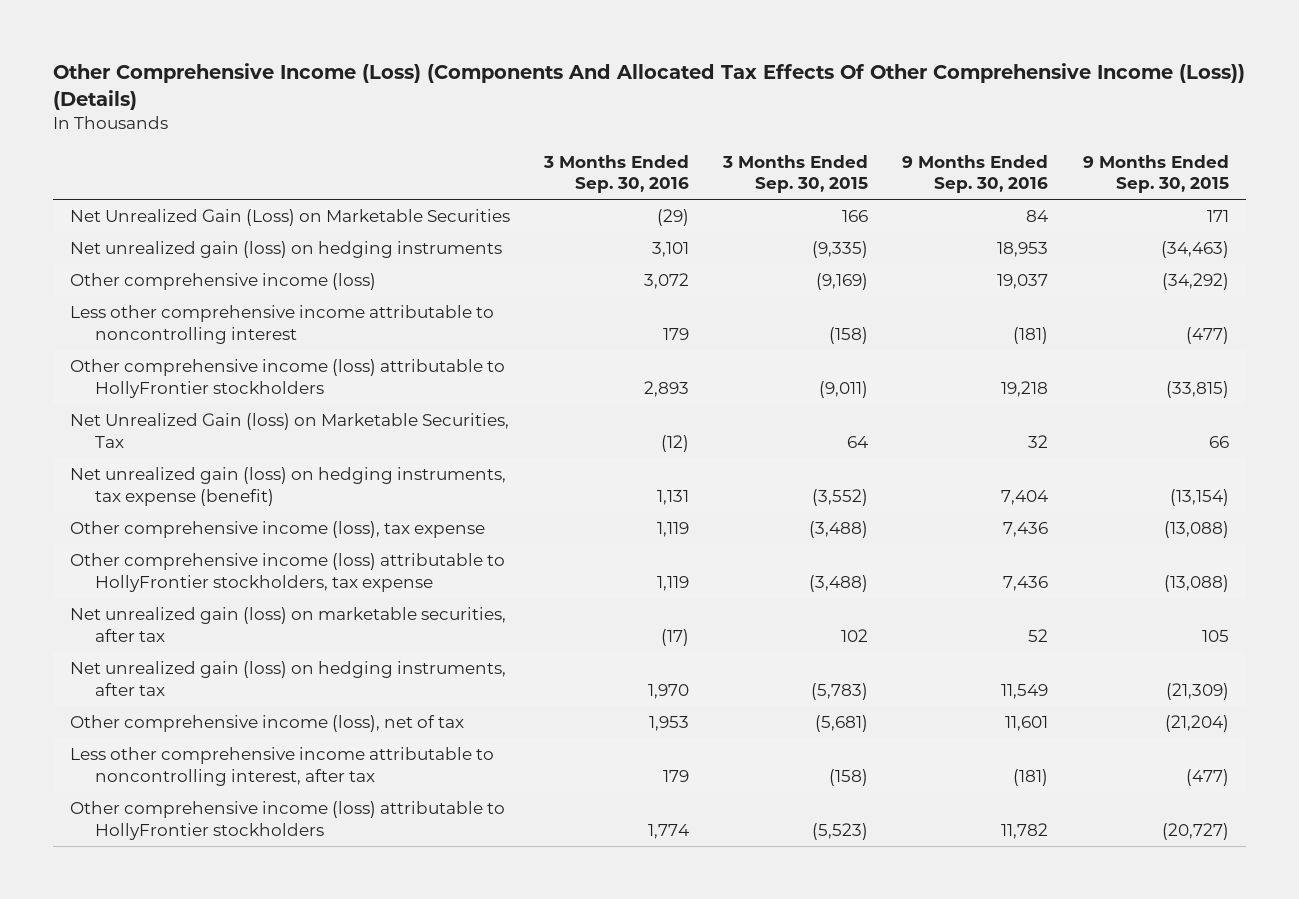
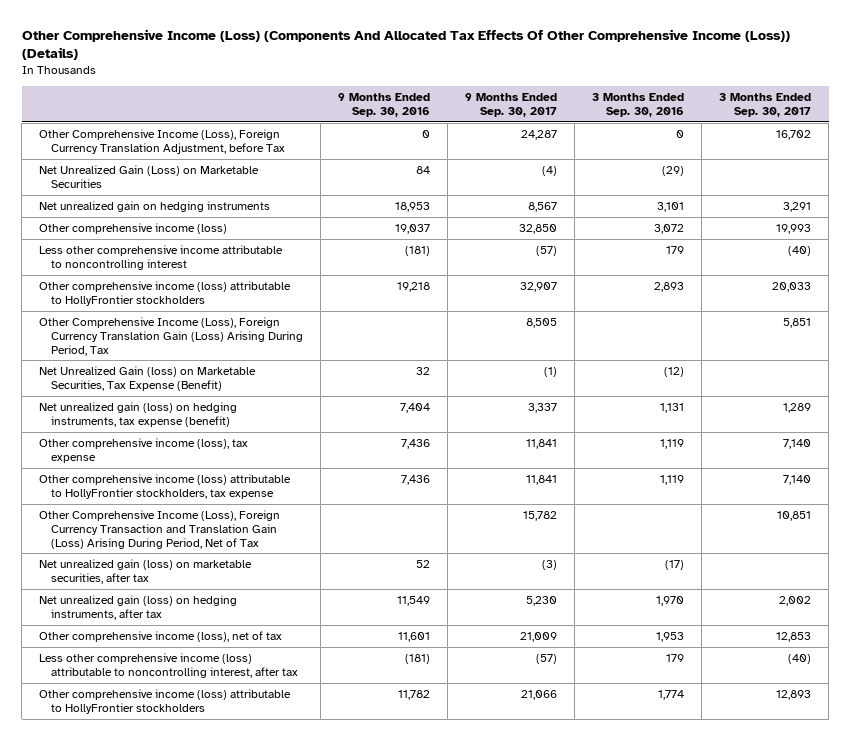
[722,154,869,194] 3 Months Ended Sep. 30, 2015 -> none
[1082,154,1229,194] 9 Months Ended Sep. 30, 2015 -> none
none -> [465,92,558,117] 9 Months Ended Sep. 30, 2017
none -> [719,92,812,117] 3 Months Ended Sep. 30, 2017
none -> [39,128,286,154] Other Comprehensive Income (Loss), Foreign Currency Translation Adjustment, before Tax
[70,241,503,259] Net unrealized gain (loss) on hedging instruments -> [39,200,271,212] Net unrealized gain on hedging instruments
none -> [39,316,304,356] Other Comprehensive Income (Loss), Foreign Currency Translation Gain (Loss) Arising During Period, Tax
[70,413,510,448] Net Unrealized Gain (loss) on Marketable Securities, Tax -> [39,365,257,391] Net Unrealized Gain (loss) on Marketable Securities, Tax Expense (Benefit)
none -> [39,509,281,549] Other Comprehensive Income (Loss), Foreign Currency Transaction and Translation Gain (Loss) Arising During Period, Net of Tax
[70,747,495,786] Less other comprehensive income attributable to noncontrolling interest, after tax -> [39,652,299,678] Less other comprehensive income (loss) attributable to noncontrolling interest, after tax

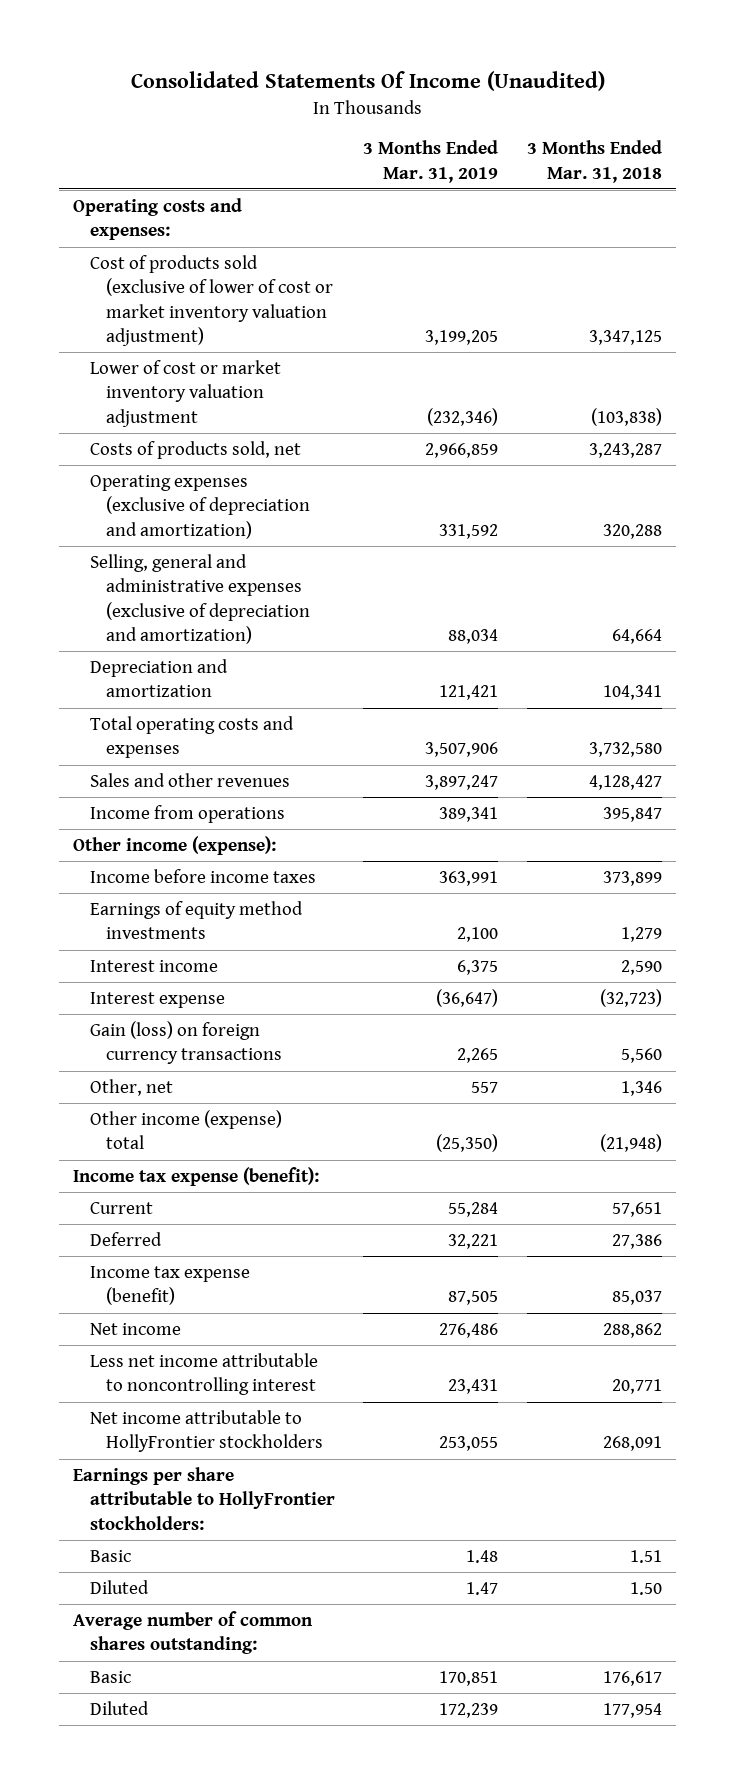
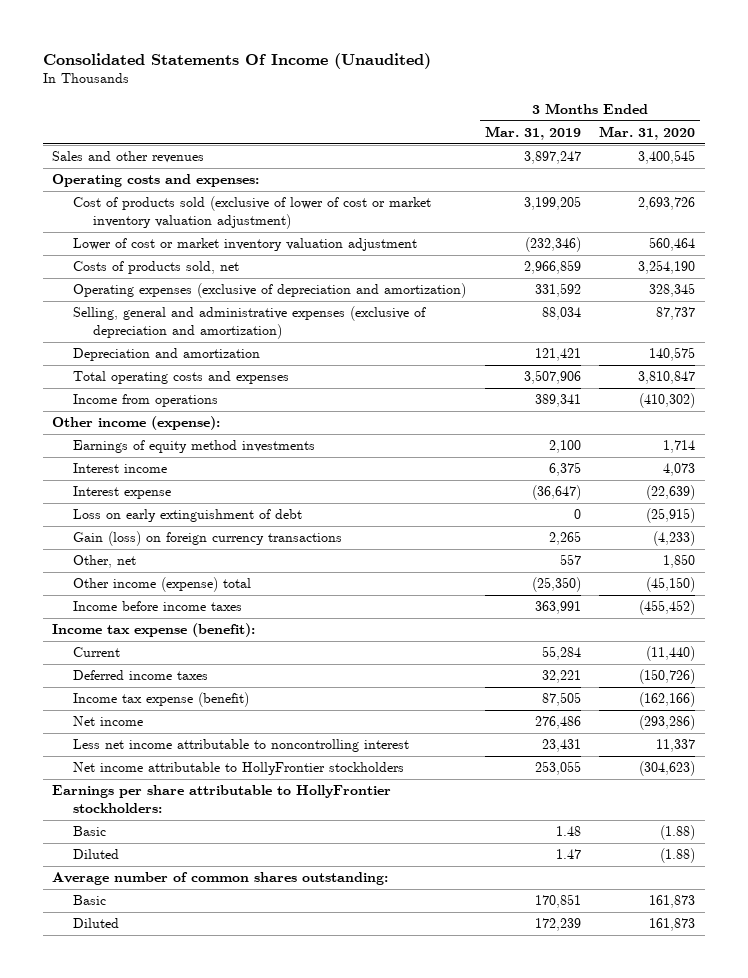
[527,140,663,183] 3 Months Ended Mar. 31, 2018 -> none
none -> [599,125,696,140] Mar. 31, 2020
[89,772,290,787] Sales and other revenues -> [52,151,205,164] Sales and other revenues
none -> [72,509,302,523] Loss on early extinguishment of debt
[89,868,316,883] Income before income taxes -> [72,601,242,612] Income before income taxes
[89,1231,162,1246] Deferred -> [72,670,208,681] Deferred income taxes

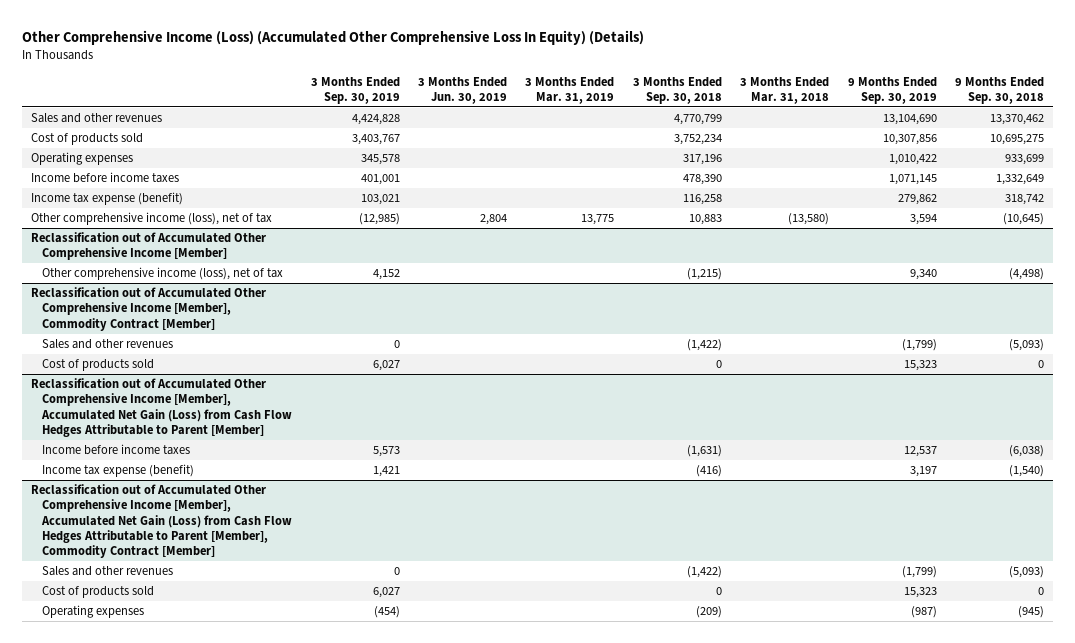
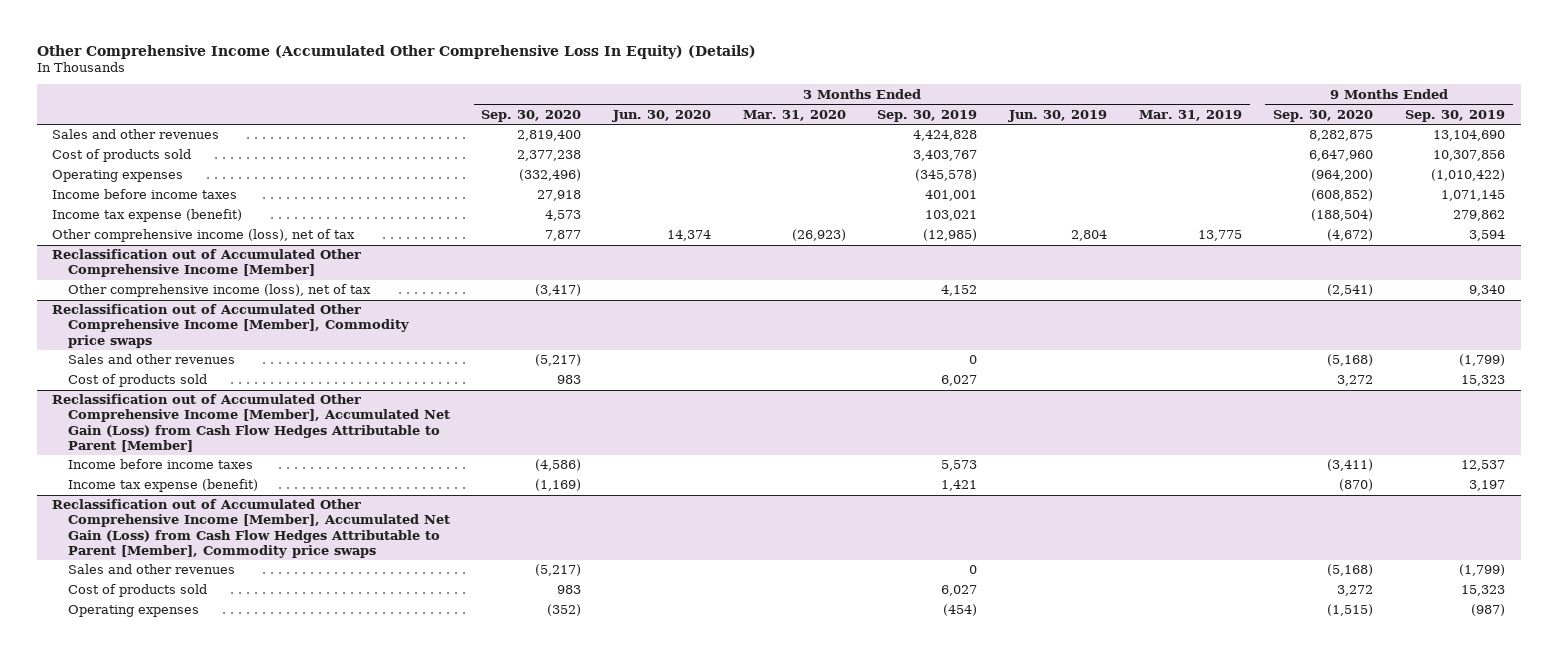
[22,29,645,45] Other Comprehensive Income (Loss) (Accumulated Other Comprehensive Loss In Equity) (Details) -> [36,44,756,59] Other Comprehensive Income (Accumulated Other Comprehensive Loss In Equity) (Details)
[632,76,722,104] 3 Months Ended Sep. 30, 2018 -> none
[740,76,830,104] 3 Months Ended Mar. 31, 2018 -> none
[954,76,1044,104] 9 Months Ended Sep. 30, 2018 -> none
none -> [481,109,582,122] Sep. 30, 2020
none -> [612,109,712,122] Jun. 30, 2020
none -> [742,109,846,121] Mar. 31, 2020
none -> [1273,109,1374,122] Sep. 30, 2020
[360,154,400,166] 345,578 -> [915,169,978,182] (345,578)
[888,154,937,166] 1,010,422 -> [1431,169,1506,182] (1,010,422)
[31,287,267,331] Reclassification out of Accumulated Other Comprehensive Income [Member], Commodity Contract [Member] -> [52,304,409,348] Reclassification out of Accumulated Other Comprehensive Income [Member], Commodity price swaps
[31,484,293,559] Reclassification out of Accumulated Other Comprehensive Income [Member], Accumulated Net Gain (Loss) from Cash Flow Hedges Attributable to Parent [Member], Commodity Contract [Member] -> [52,499,450,558] Reclassification out of Accumulated Other Comprehensive Income [Member], Accumulated Net Gain (Loss) from Cash Flow Hedges Attributable to Parent [Member], Commodity price swaps

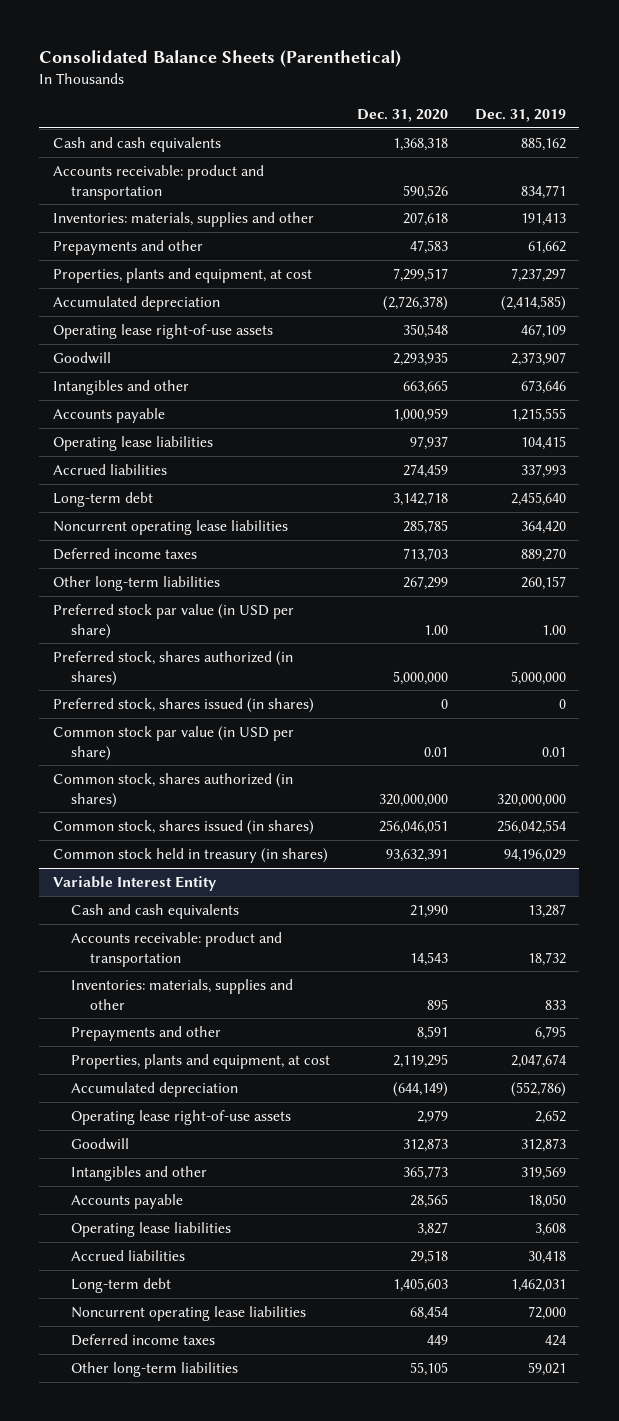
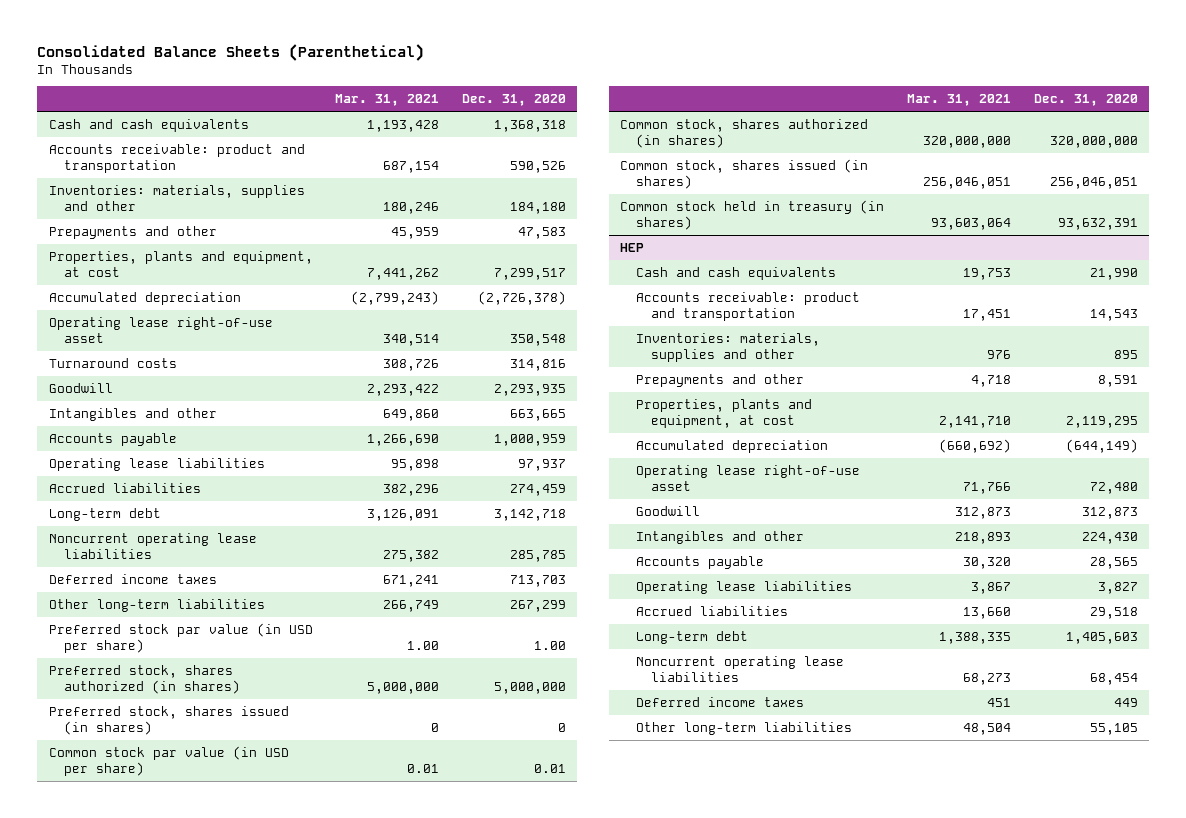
[475,108,567,122] Dec. 31, 2019 -> none
none -> [335,94,440,107] Mar. 31, 2021
[403,211,449,226] 207,618 -> [510,201,567,214] 184,180
[52,323,273,339] Operating lease right-of-use assets -> [48,316,273,343] Operating lease right-of-use asset
none -> [48,357,177,368] Turnaround costs
[52,875,217,891] Variable Interest Entity -> [620,242,645,252] HEP
[71,1109,292,1125] Operating lease right-of-use assets -> [635,464,860,491] Operating lease right-of-use asset
[417,1109,449,1124] 2,979 -> [1089,481,1138,494] 72,480
[403,1165,449,1180] 365,773 -> [1081,531,1138,544] 224,430

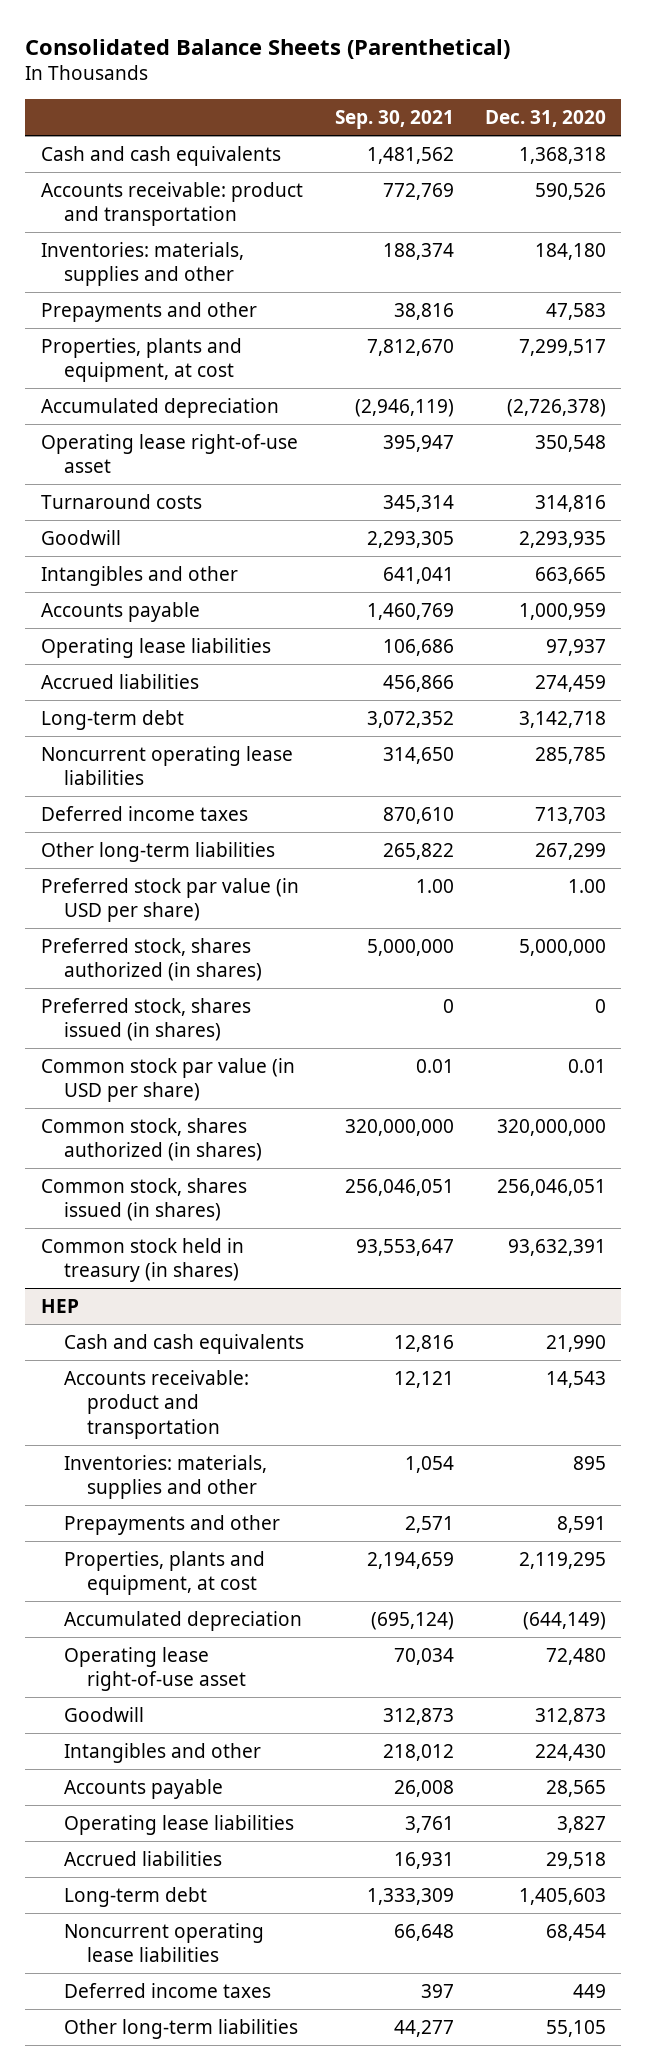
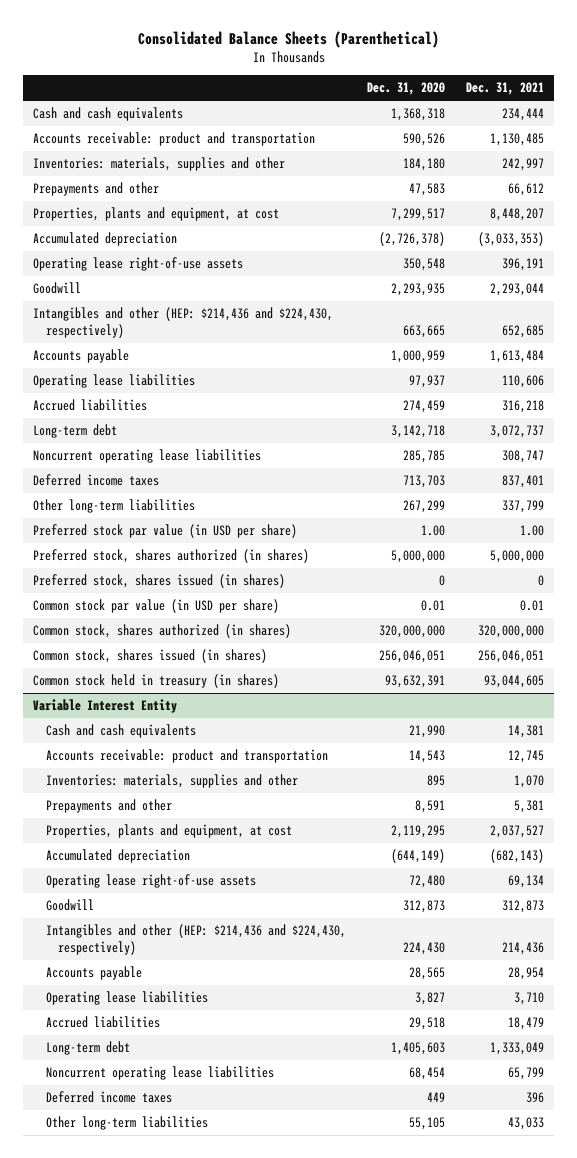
[335,110,455,130] Sep. 30, 2021 -> none
none -> [465,82,544,96] Dec. 31, 2021
[40,493,202,509] Turnaround costs -> none
[40,433,298,474] Operating lease right-of-use asset -> [33,257,244,272] Operating lease right-of-use assets
[40,565,238,586] Intangibles and other -> [33,307,334,339] Intangibles and other (HEP: $214,436 and $224,430, respectively)
[40,1298,79,1313] HEP -> [33,699,178,714] Variable Interest Entity
[64,1646,247,1692] Operating lease right-of-use asset -> [45,874,256,889] Operating lease right-of-use assets
[64,1742,262,1763] Intangibles and other -> [45,924,346,956] Intangibles and other (HEP: $214,436 and $224,430, respectively)

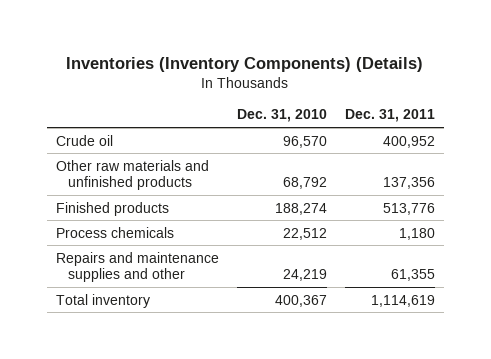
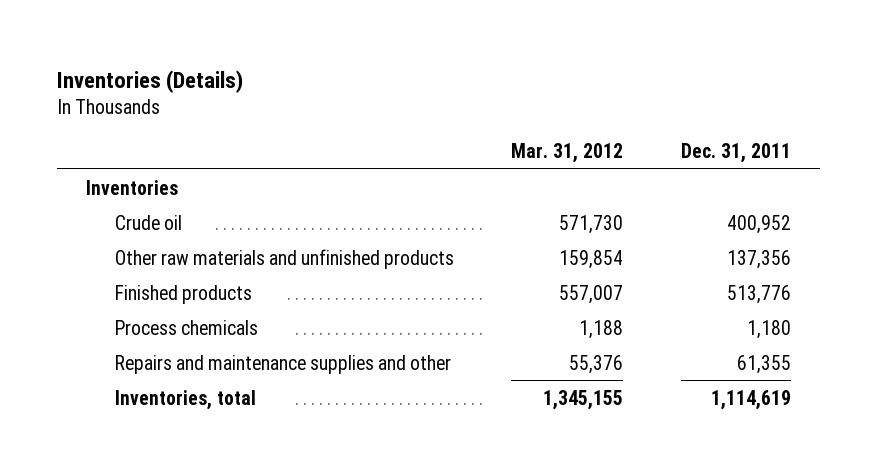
[66,56,424,72] Inventories (Inventory Components) (Details) -> [57,69,244,93] Inventories (Details)
[236,109,327,123] Dec. 31, 2010 -> none
none -> [511,142,624,163] Mar. 31, 2012
none -> [86,179,179,195] Inventories
[55,293,150,308] Total inventory -> [114,389,256,410] Inventories, total

